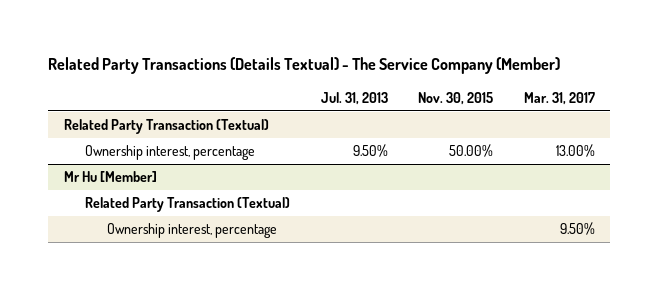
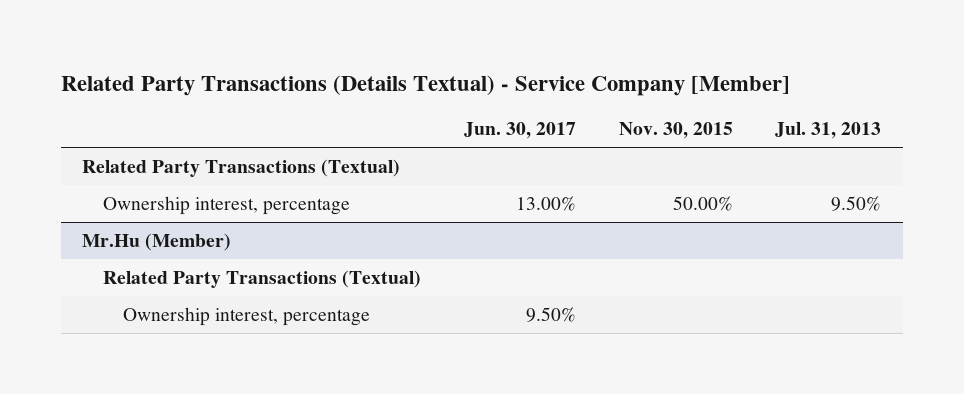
[48,57,561,75] Related Party Transactions (Details Textual) - The Service Company (Member) -> [61,75,791,97] Related Party Transactions (Details Textual) - Service Company [Member]
[523,91,595,105] Mar. 31, 2017 -> none
none -> [463,122,576,140] Jun. 30, 2017
[63,119,269,135] Related Party Transaction (Textual) -> [82,158,401,177] Related Party Transactions (Textual)
[63,171,157,183] Mr Hu [Member] -> [82,232,232,251] Mr.Hu (Member)
[85,197,291,213] Related Party Transaction (Textual) -> [102,269,421,288] Related Party Transactions (Textual)

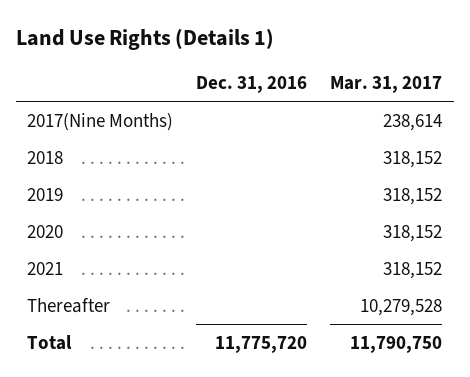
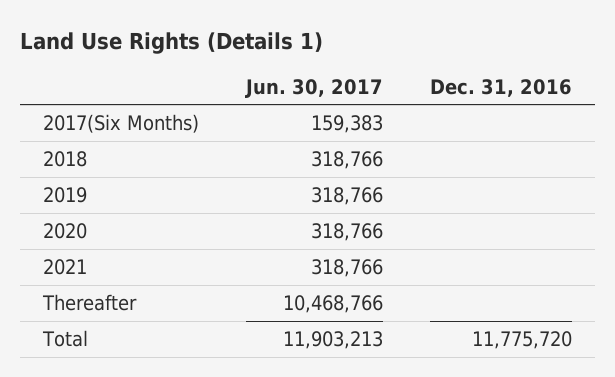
[330,76,443,94] Mar. 31, 2017 -> none
none -> [244,78,383,98] Jun. 30, 2017
[27,112,174,131] 2017(Nine Months) -> [42,113,199,133] 2017(Six Months)

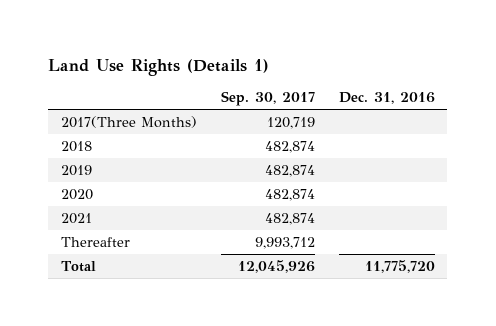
[244,78,383,98] Jun. 30, 2017 -> none
none -> [220,91,315,107] Sep. 30, 2017
[42,113,199,133] 2017(Six Months) -> [60,116,197,129] 2017(Three Months)

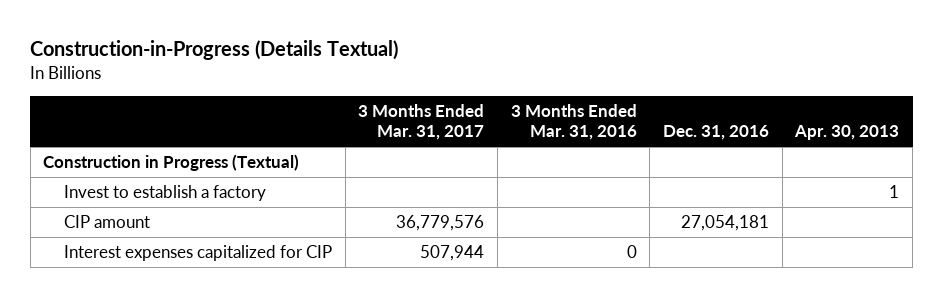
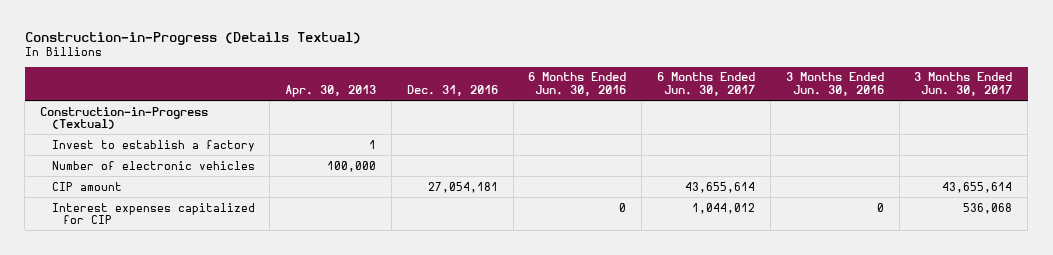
[358,104,485,141] 3 Months Ended Mar. 31, 2017 -> none
[510,104,637,141] 3 Months Ended Mar. 31, 2016 -> none
none -> [528,72,627,97] 6 Months Ended Jun. 30, 2016
none -> [657,72,756,97] 6 Months Ended Jun. 30, 2017
none -> [785,72,884,97] 3 Months Ended Jun. 30, 2016
none -> [914,72,1013,97] 3 Months Ended Jun. 30, 2017
[43,154,300,172] Construction in Progress (Textual) -> [40,106,209,130] Construction-in-Progress (Textual)
none -> [51,160,255,170] Number of electronic vehicles

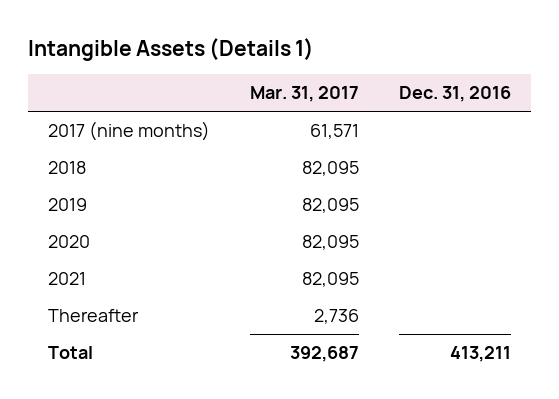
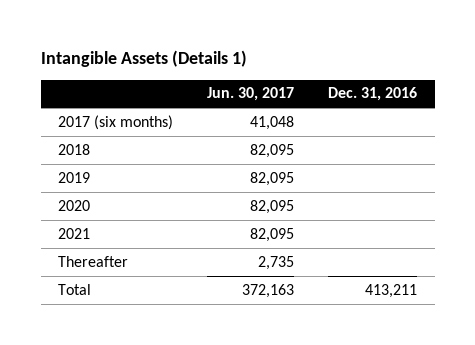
[250,86,360,103] Mar. 31, 2017 -> none
none -> [207,87,295,102] Jun. 30, 2017
[48,121,211,142] 2017 (nine months) -> [57,114,173,130] 2017 (six months)

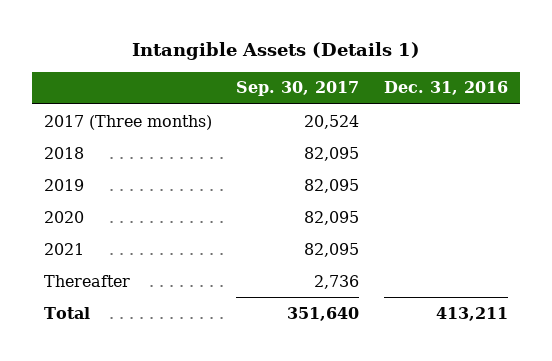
[207,87,295,102] Jun. 30, 2017 -> none
none -> [236,81,360,97] Sep. 30, 2017
[57,114,173,130] 2017 (six months) -> [43,114,212,130] 2017 (Three months)

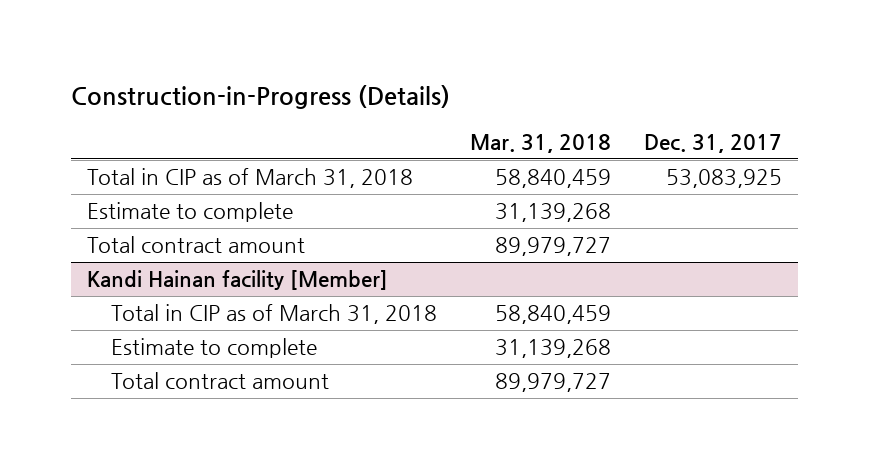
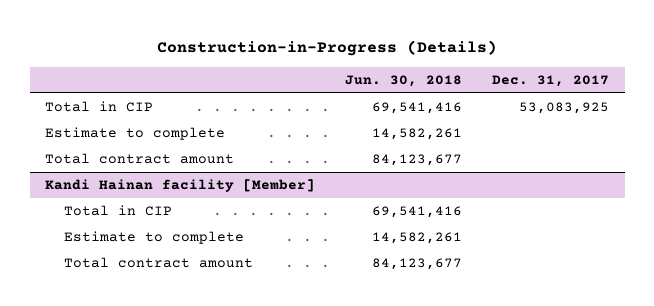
[469,133,611,153] Mar. 31, 2018 -> none
none -> [345,74,463,87] Jun. 30, 2018
[87,168,414,189] Total in CIP as of March 31, 2018 -> [44,101,153,113] Total in CIP
[110,304,437,325] Total in CIP as of March 31, 2018 -> [64,205,173,217] Total in CIP

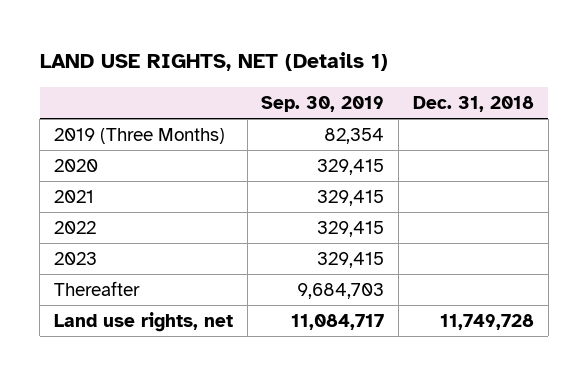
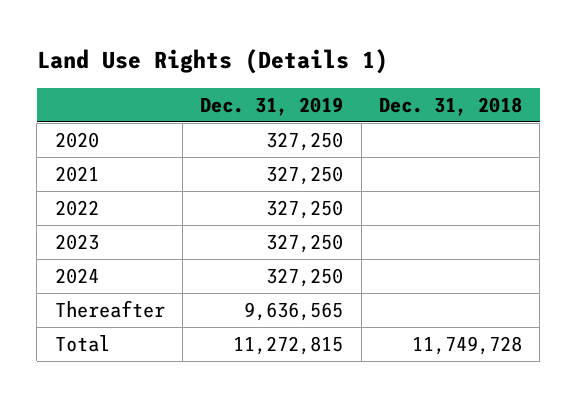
[39,52,388,72] LAND USE RIGHTS, NET (Details 1) -> [36,48,388,74] Land Use Rights (Details 1)
[261,95,385,112] Sep. 30, 2019 -> none
none -> [200,96,344,116] Dec. 31, 2019
[53,128,225,145] 2019 (Three Months) -> none
none -> [54,267,99,284] 2024
[53,312,233,333] Land use rights, net -> [54,334,110,352] Total

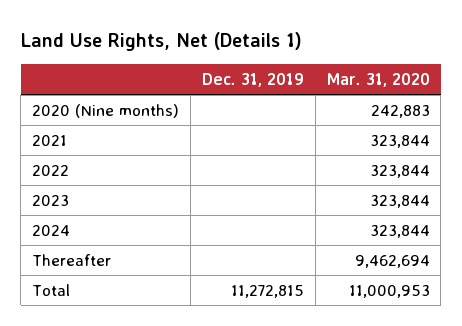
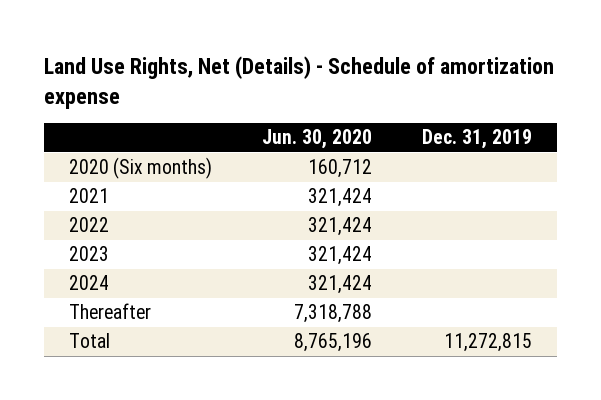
[20,32,302,52] Land Use Rights, Net (Details 1) -> [43,55,554,109] Land Use Rights, Net (Details) - Schedule of amortization expense
[326,72,430,87] Mar. 31, 2020 -> none
none -> [261,129,372,150] Jun. 30, 2020
[32,103,180,118] 2020 (Nine months) -> [68,157,212,180] 2020 (Six months)

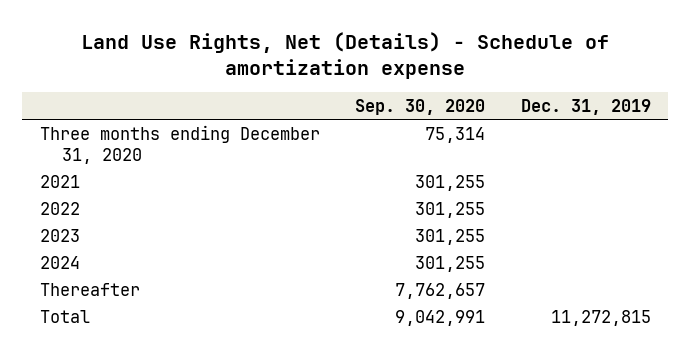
[261,129,372,150] Jun. 30, 2020 -> none
none -> [355,98,486,115] Sep. 30, 2020
[68,157,212,180] 2020 (Six months) -> [40,124,321,164] Three months ending December 31, 2020

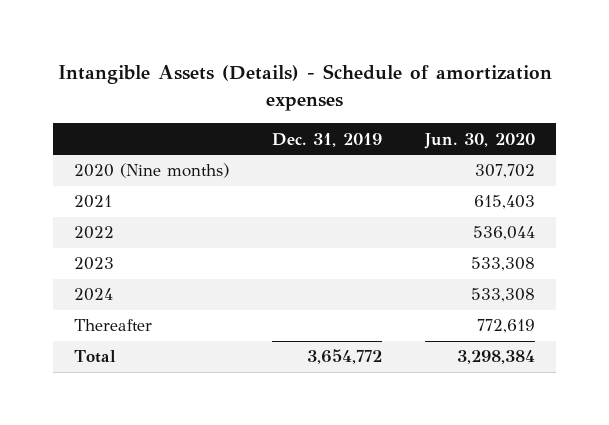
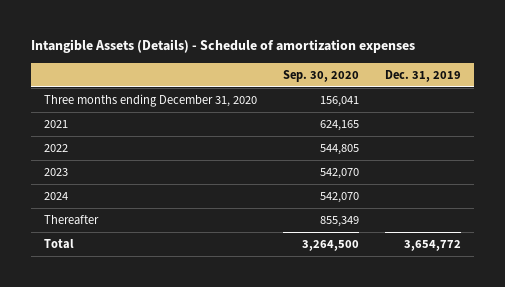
[424,132,536,149] Jun. 30, 2020 -> none
none -> [282,69,359,82] Sep. 30, 2020
[74,163,230,179] 2020 (Nine months) -> [44,94,258,108] Three months ending December 31, 2020

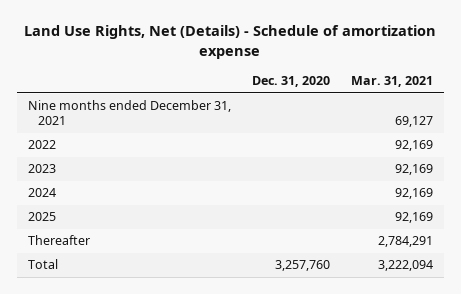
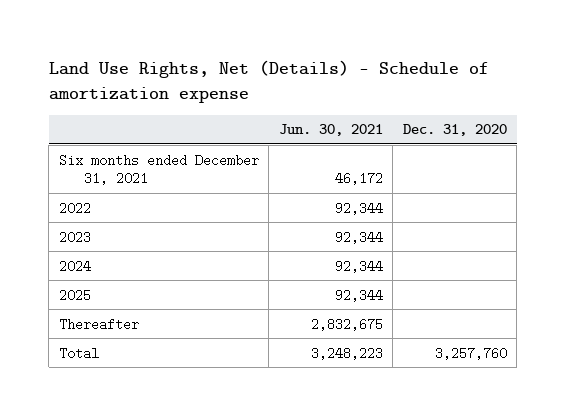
[351,76,434,88] Mar. 31, 2021 -> none
none -> [278,124,383,137] Jun. 30, 2021
[27,100,231,126] Nine months ended December 31, 2021 -> [58,153,259,186] Six months ended December 31, 2021

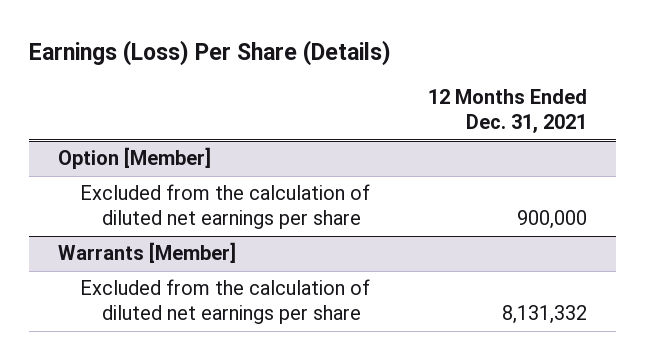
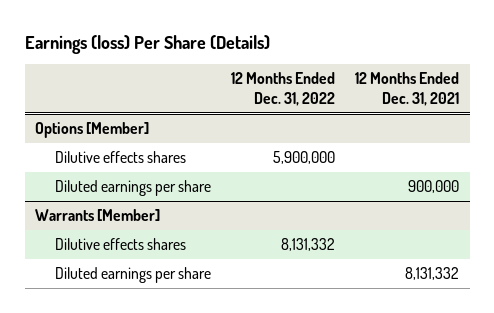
[29,39,392,66] Earnings (Loss) Per Share (Details) -> [24,34,270,54] Earnings (loss) Per Share (Details)
none -> [231,72,336,107] 12 Months Ended Dec. 31, 2022
[57,147,211,170] Option [Member] -> [34,121,149,138] Options [Member]
none -> [55,150,187,163] Dilutive effects shares
[80,184,371,230] Excluded from the calculation of diluted net earnings per share -> [55,179,212,196] Diluted earnings per share
none -> [55,237,187,250] Dilutive effects shares
[80,279,371,325] Excluded from the calculation of diluted net earnings per share -> [55,266,212,283] Diluted earnings per share

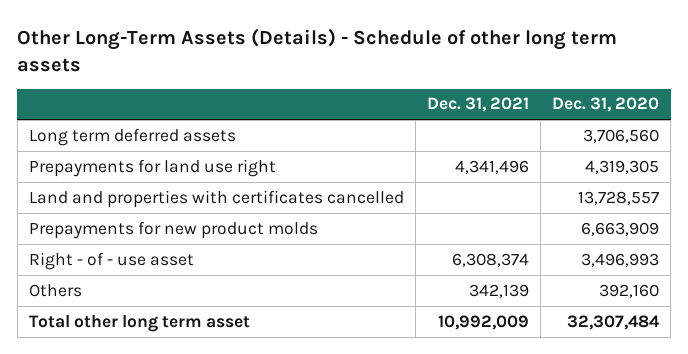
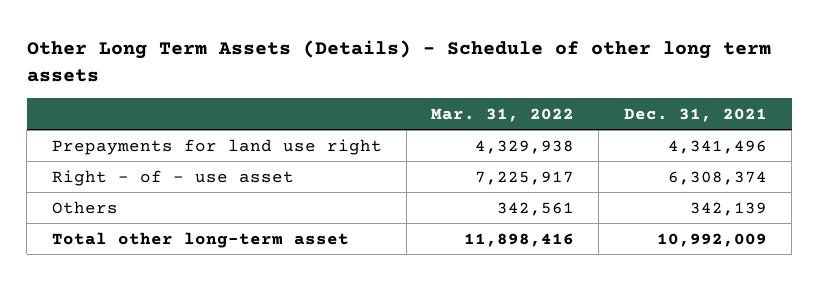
[17,28,618,73] Other Long-Term Assets (Details) - Schedule of other long term assets -> [26,39,771,82] Other Long Term Assets (Details) - Schedule of other long term assets
[552,97,660,113] Dec. 31, 2020 -> none
none -> [431,107,575,122] Mar. 31, 2022
[28,127,236,146] Long term deferred assets -> none
[28,189,404,208] Land and properties with certificates cancelled -> none
[28,220,318,239] Prepayments for new product molds -> none
[28,314,250,332] Total other long term asset -> [51,231,349,248] Total other long-term asset

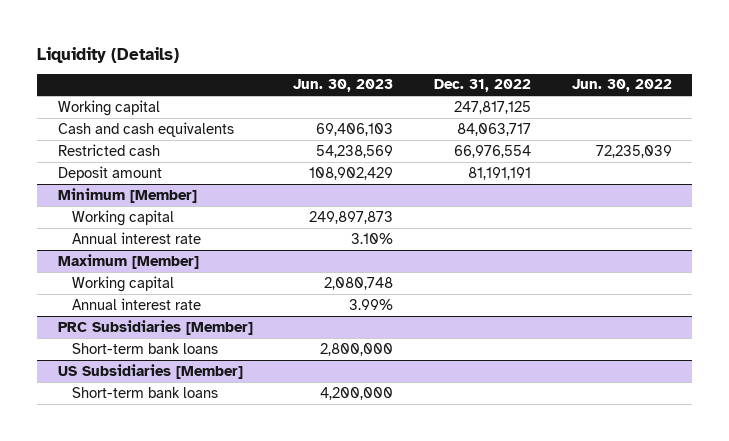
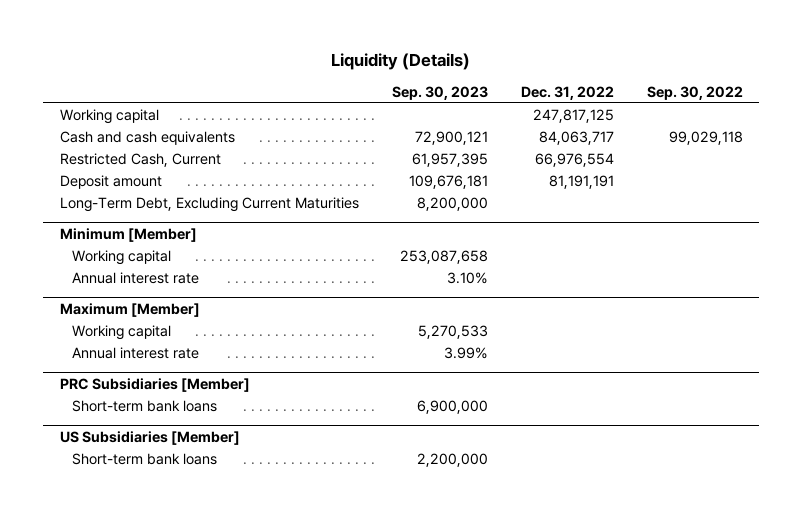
[293,79,394,93] Jun. 30, 2023 -> none
[571,79,672,93] Jun. 30, 2022 -> none
none -> [391,85,488,100] Sep. 30, 2023
none -> [646,85,743,100] Sep. 30, 2022
[57,143,160,156] Restricted cash -> [59,153,221,168] Restricted Cash, Current
none -> [59,197,359,213] Long-Term Debt, Excluding Current Maturities

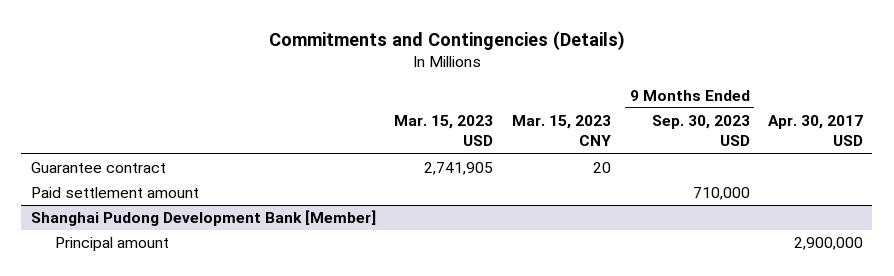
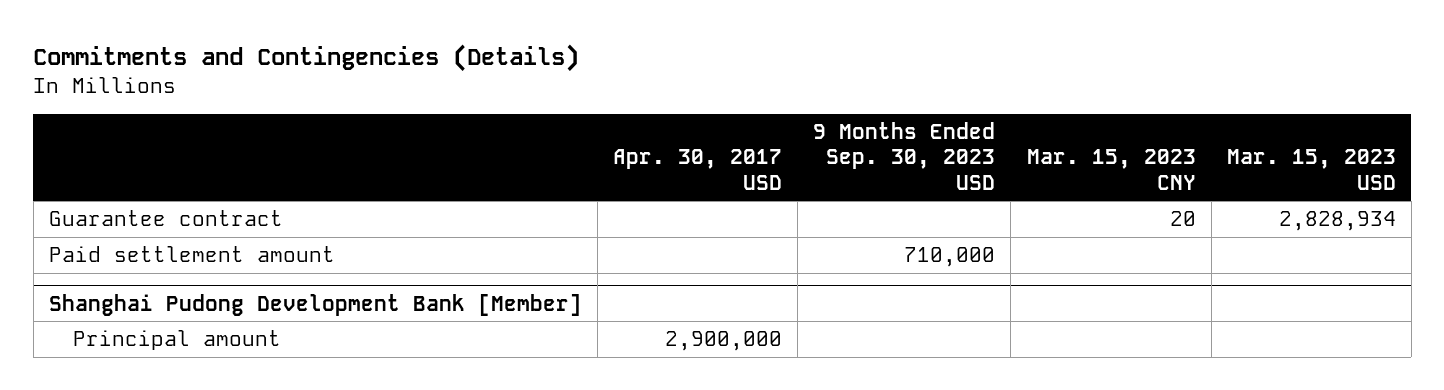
[424,162,494,176] 2,741,905 -> [1278,211,1396,232] 2,828,934

